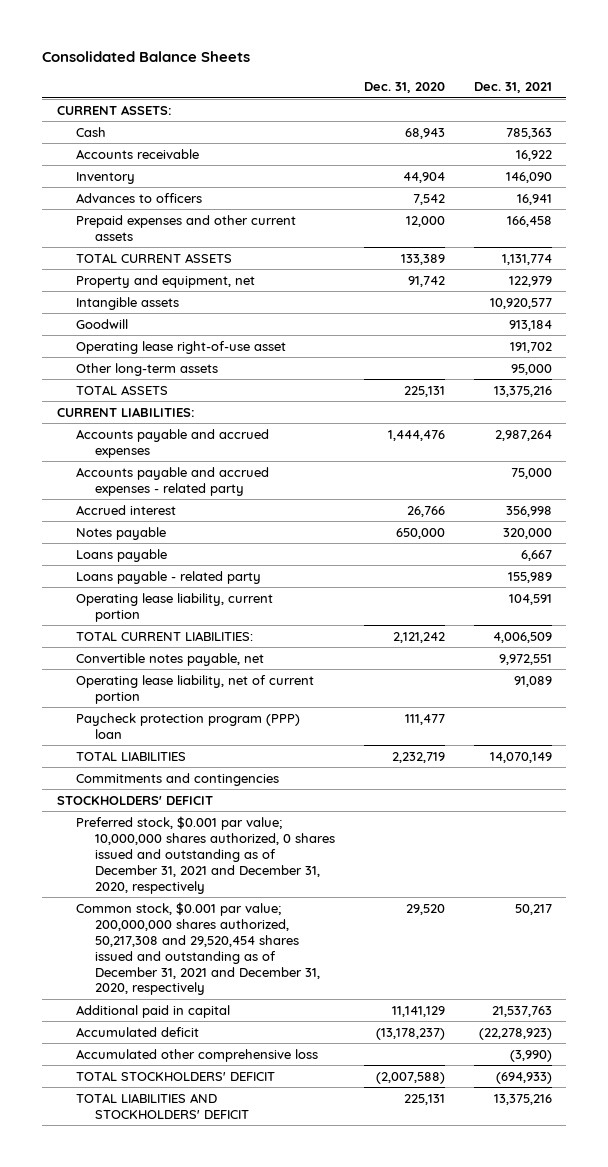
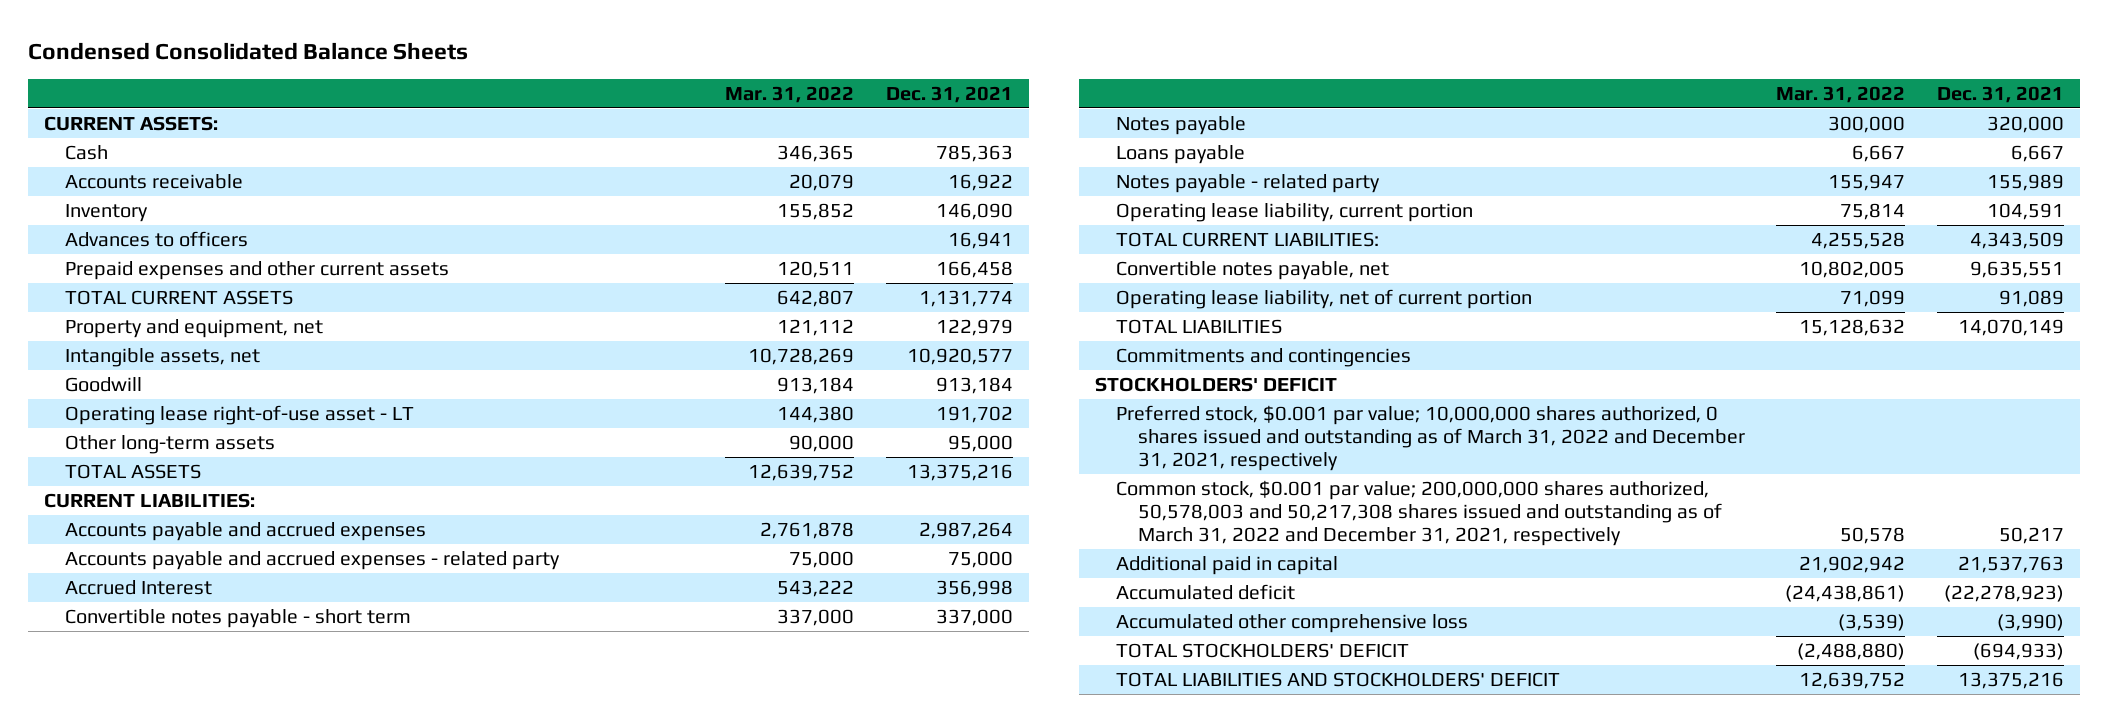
[42,51,251,63] Consolidated Balance Sheets -> [27,41,468,60] Condensed Consolidated Balance Sheets
[363,82,445,94] Dec. 31, 2020 -> none
none -> [725,85,855,103] Mar. 31, 2022
[75,296,179,310] Intangible assets -> [65,348,261,368] Intangible assets, net
[75,340,286,354] Operating lease right-of-use asset -> [65,405,415,426] Operating lease right-of-use asset - LT
[75,504,176,515] Accrued interest -> [65,580,213,596] Accrued Interest
none -> [65,609,412,629] Convertible notes payable - short term
[75,570,261,584] Loans payable - related party -> [1116,174,1381,194] Notes payable - related party
[492,631,552,643] 4,006,509 -> [1970,232,2065,250] 4,343,509
[498,653,552,665] 9,972,551 -> [1970,261,2065,279] 9,635,551
[75,712,300,739] Paycheck protection program (PPP) loan -> none
[75,815,336,894] Preferred stock, $0.001 par value; 10,000,000 shares authorized, 0 shares issued and outstanding as of December 31, 2021 and December 31, 2020, respectively -> [1116,405,1745,472] Preferred stock, $0.001 par value; 10,000,000 shares authorized, 0 shares issued and outstanding as of March 31, 2022 and December 31, 2021, respectively
[75,901,321,996] Common stock, $0.001 par value; 200,000,000 shares authorized, 50,217,308 and 29,520,454 shares issued and outstanding as of December 31, 2021 and December 31, 2020, respectively -> [1116,480,1722,547] Common stock, $0.001 par value; 200,000,000 shares authorized, 50,578,003 and 50,217,308 shares issued and outstanding as of March 31, 2022 and December 31, 2021, respectively

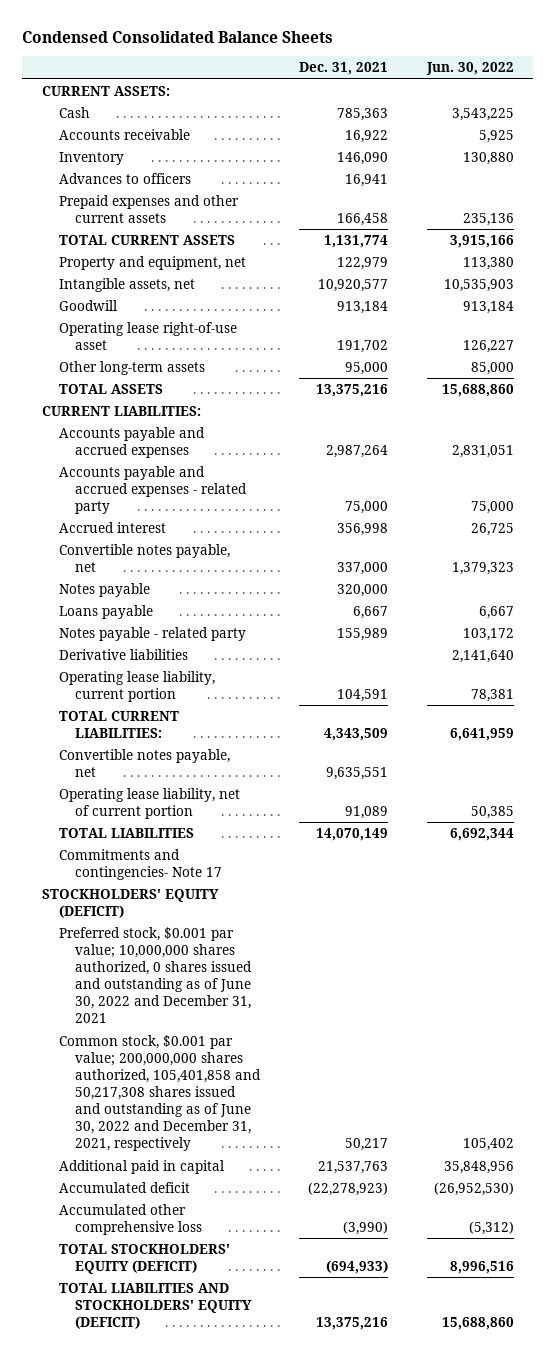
[725,85,855,103] Mar. 31, 2022 -> none
none -> [425,62,514,76] Jun. 30, 2022
[65,405,415,426] Operating lease right-of-use asset - LT -> [58,321,237,350] Operating lease right-of-use asset
[65,580,213,596] Accrued Interest -> [58,521,166,533] Accrued interest
[65,609,412,629] Convertible notes payable - short term -> [58,543,230,572] Convertible notes payable, net
none -> [58,648,188,660] Derivative liabilities
[1116,348,1412,368] Commitments and contingencies -> [58,848,223,880] Commitments and contingencies- Note 17
[1094,377,1337,393] STOCKHOLDERS' DEFICIT -> [41,888,219,918] STOCKHOLDERS' EQUITY (DEFICIT)
[1116,405,1745,472] Preferred stock, $0.001 par value; 10,000,000 shares authorized, 0 shares issued and outstanding as of March 31, 2022 and December 31, 2021, respectively -> [58,926,253,1024] Preferred stock, $0.001 par value; 10,000,000 shares authorized, 0 shares issued and outstanding as of June 30, 2022 and December 31, 2021
[1116,480,1722,547] Common stock, $0.001 par value; 200,000,000 shares authorized, 50,578,003 and 50,217,308 shares issued and outstanding as of March 31, 2022 and December 31, 2021, respectively -> [58,1034,262,1152] Common stock, $0.001 par value; 200,000,000 shares authorized, 105,401,858 and 50,217,308 shares issued and outstanding as of June 30, 2022 and December 31, 2021, respectively
[1116,643,1410,659] TOTAL STOCKHOLDERS' DEFICIT -> [58,1243,230,1274] TOTAL STOCKHOLDERS' EQUITY (DEFICIT)
[1116,672,1561,688] TOTAL LIABILITIES AND STOCKHOLDERS' DEFICIT -> [58,1282,253,1330] TOTAL LIABILITIES AND STOCKHOLDERS' EQUITY (DEFICIT)

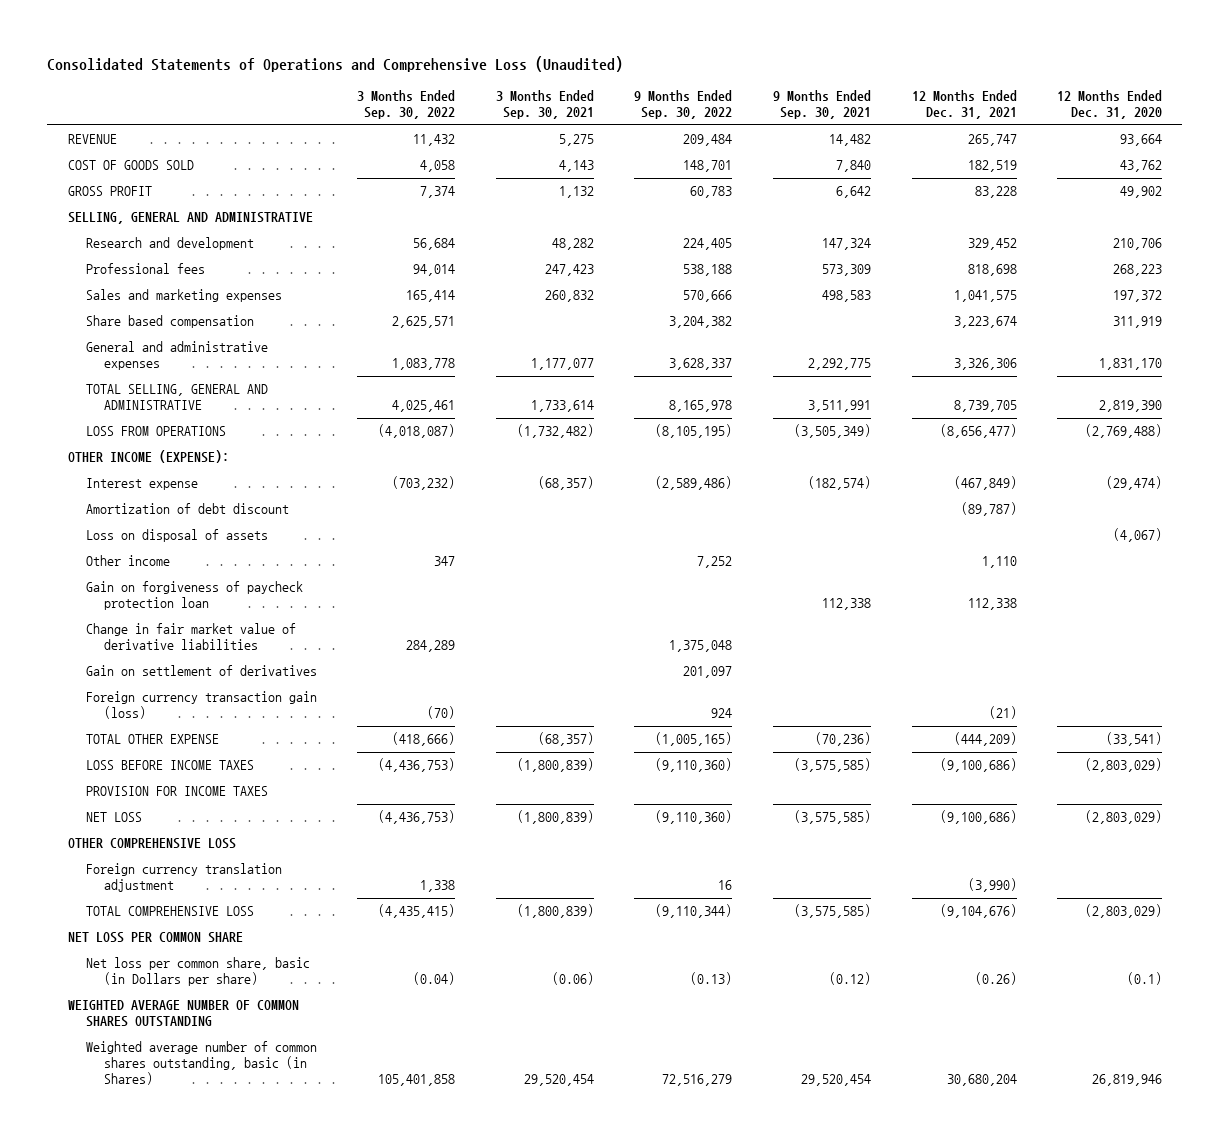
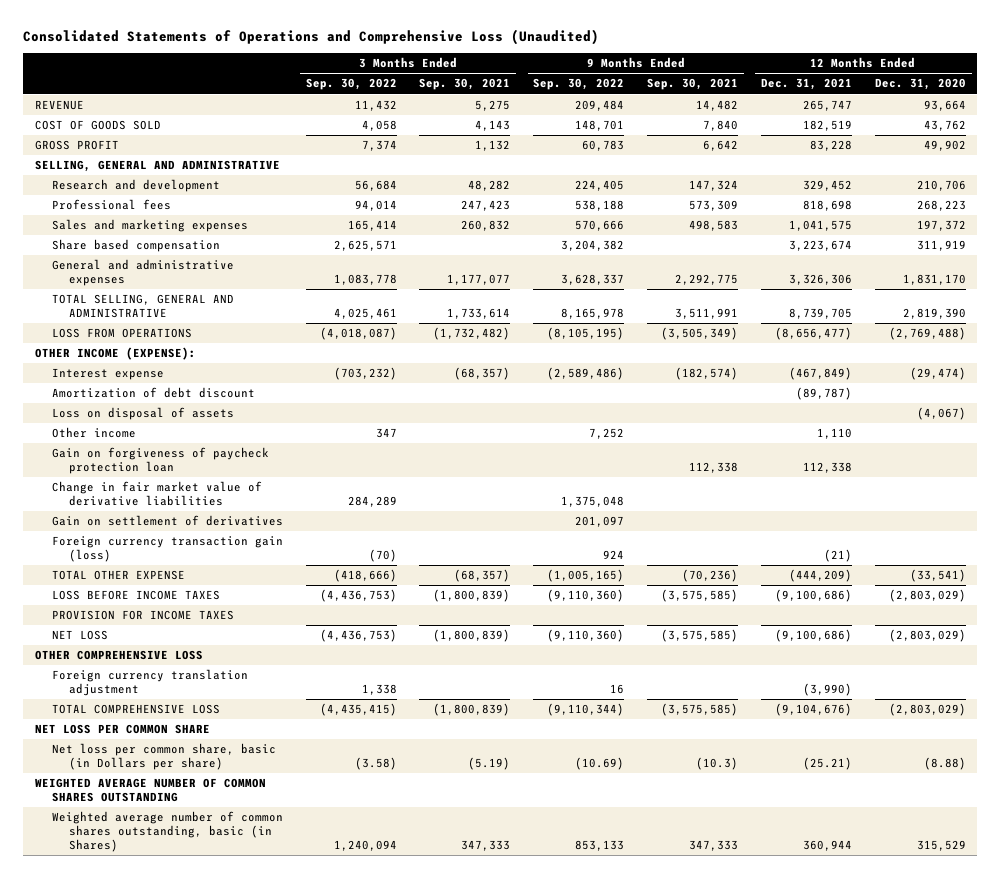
[413,972,456,986] (0.04) -> [354,757,397,771] (3.58)
[551,972,594,986] (0.06) -> [468,757,511,771] (5.19)
[690,972,733,986] (0.13) -> [575,757,625,771] (10.69)
[828,972,871,986] (0.12) -> [696,757,739,771] (10.3)
[974,972,1017,986] (0.26) -> [803,757,853,771] (25.21)
[1127,972,1163,986] (0.1) -> [923,757,966,771] (8.88)
[378,1074,456,1087] 105,401,858 -> [333,840,397,852] 1,240,094
[523,1074,594,1087] 29,520,454 -> [461,840,511,852] 347,333
[662,1074,733,1087] 72,516,279 -> [575,840,625,852] 853,133
[800,1074,871,1087] 29,520,454 -> [689,840,739,852] 347,333
[946,1074,1017,1087] 30,680,204 -> [803,840,853,852] 360,944
[1092,1074,1163,1087] 26,819,946 -> [916,840,966,852] 315,529

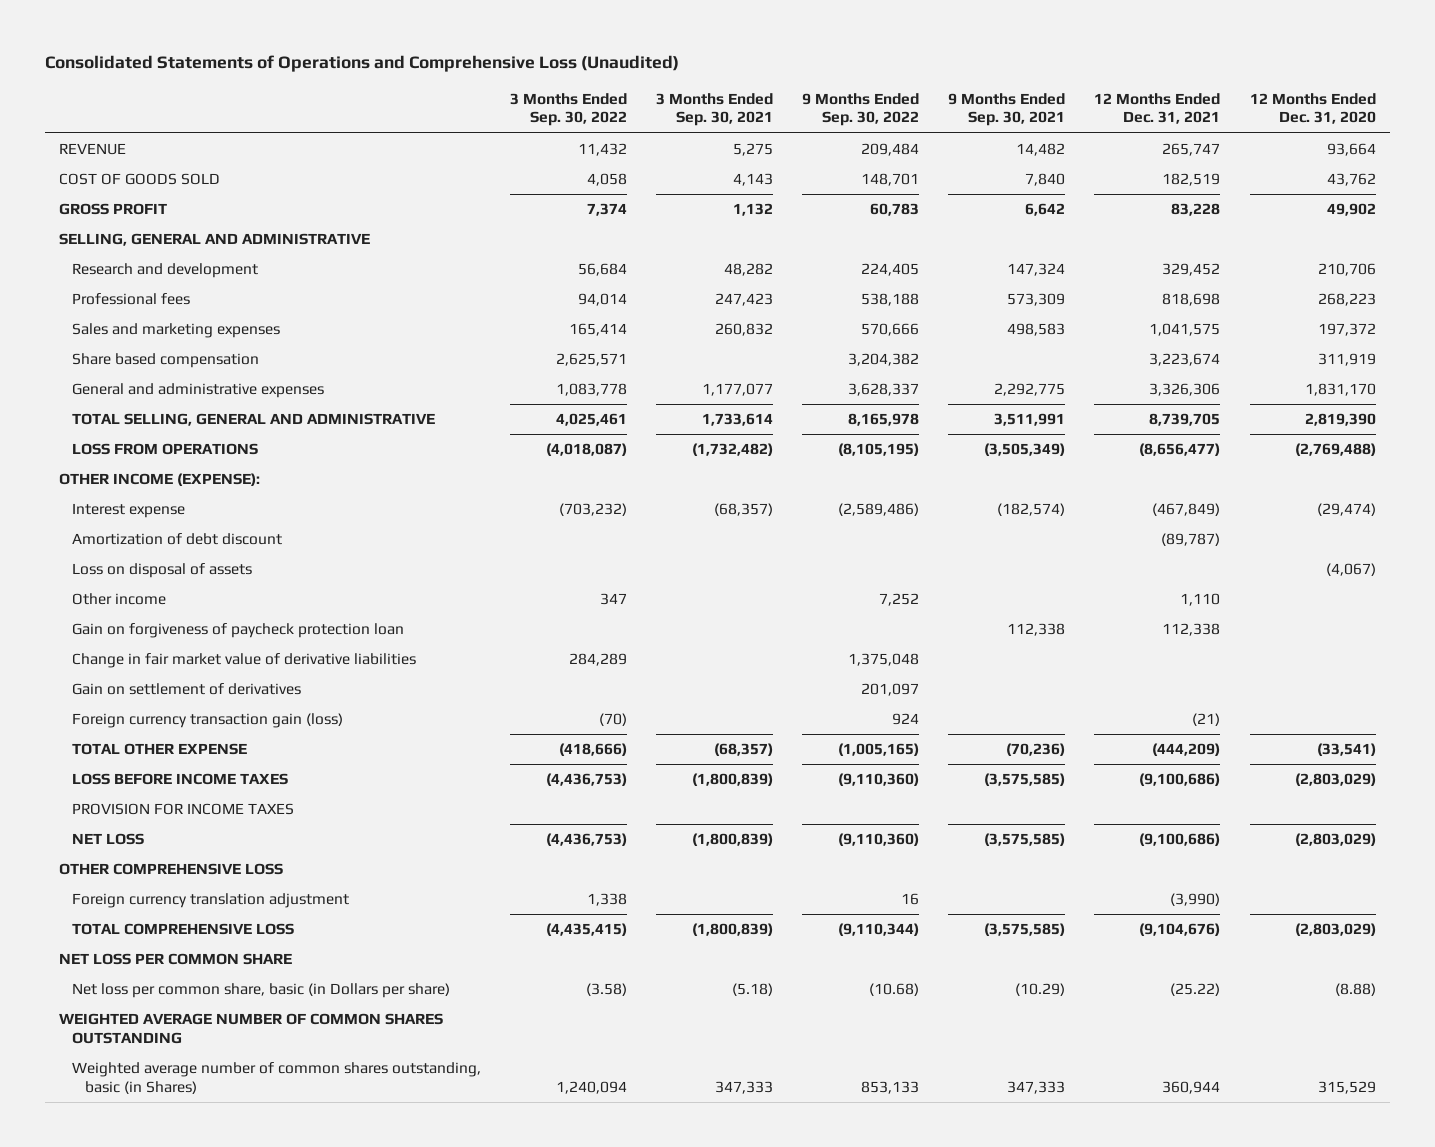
[468,757,511,771] (5.19) -> [732,983,774,997] (5.18)
[575,757,625,771] (10.69) -> [869,983,920,997] (10.68)
[696,757,739,771] (10.3) -> [1015,983,1066,997] (10.29)
[803,757,853,771] (25.21) -> [1170,983,1221,997] (25.22)

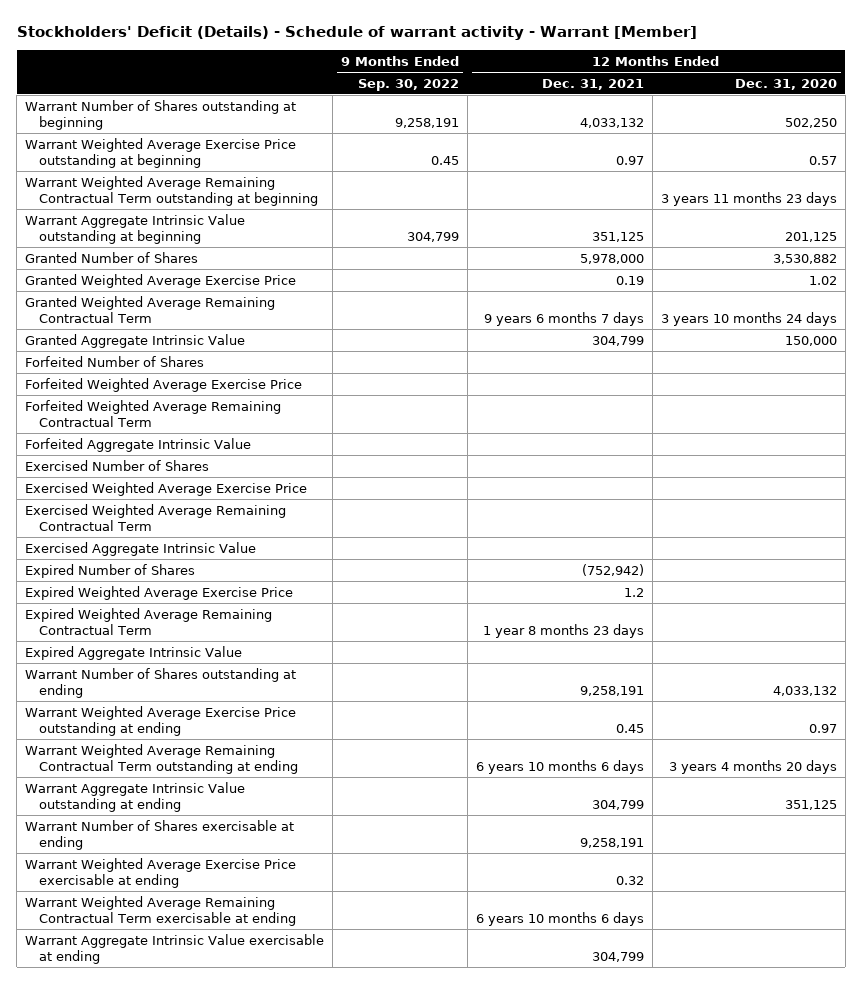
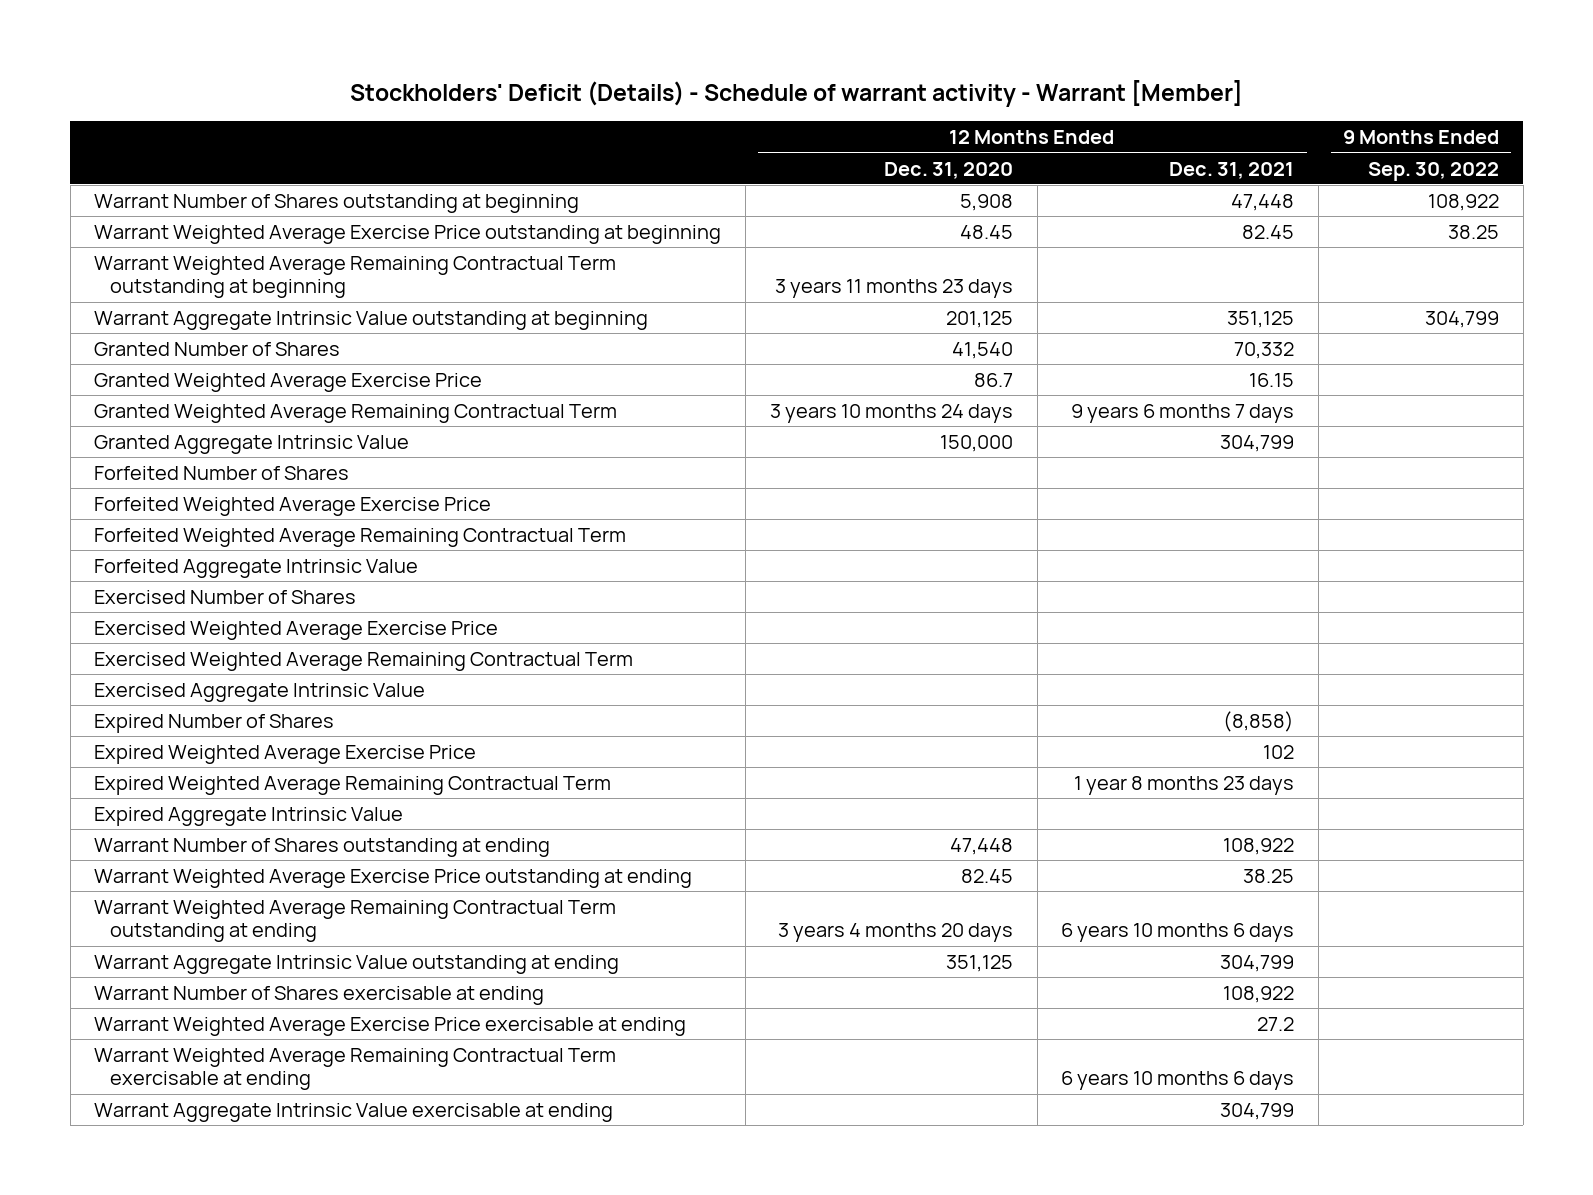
[395,117,460,128] 9,258,191 -> [1427,193,1499,211] 108,922
[579,117,644,128] 4,033,132 -> [1231,193,1295,211] 47,448
[784,117,837,128] 502,250 -> [959,193,1013,211] 5,908
[431,155,460,165] 0.45 -> [1447,224,1499,239] 38.25
[615,155,644,165] 0.97 -> [1242,224,1295,239] 82.45
[808,155,837,165] 0.57 -> [959,224,1013,239] 48.45
[579,253,644,264] 5,978,000 -> [1234,341,1295,359] 70,332
[772,253,837,264] 3,530,882 -> [951,341,1013,359] 41,540
[615,275,644,285] 0.19 -> [1249,372,1295,387] 16.15
[808,275,837,285] 1.02 -> [973,372,1013,387] 86.7
[581,563,644,576] (752,942) -> [1223,710,1295,732] (8,858)
[623,587,644,597] 1.2 -> [1263,744,1295,759] 102
[579,685,644,696] 9,258,191 -> [1223,837,1295,855] 108,922
[772,685,837,696] 4,033,132 -> [949,837,1013,855] 47,448
[615,723,644,733] 0.45 -> [1243,868,1295,883] 38.25
[808,723,837,733] 0.97 -> [960,868,1013,883] 82.45
[579,837,644,848] 9,258,191 -> [1223,985,1295,1003] 108,922
[615,875,644,885] 0.32 -> [1257,1016,1295,1031] 27.2

